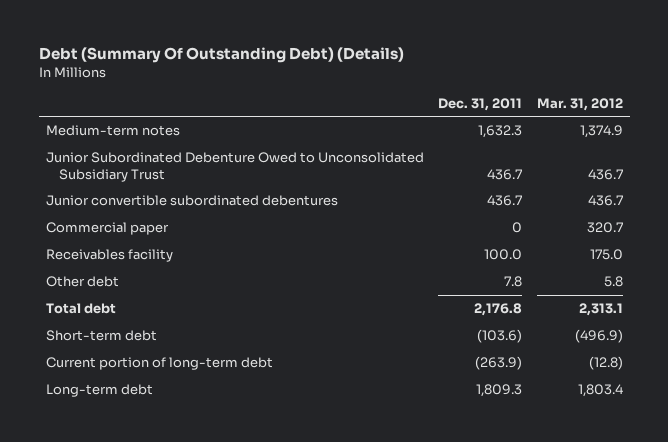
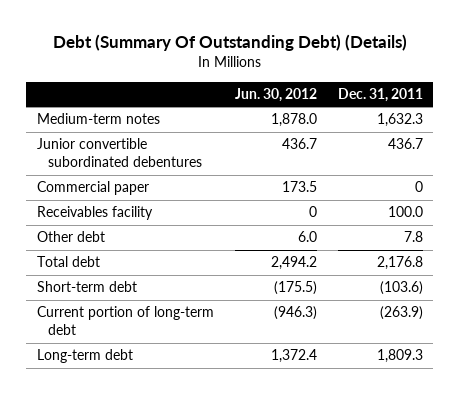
[536,97,623,111] Mar. 31, 2012 -> none
none -> [234,88,317,103] Jun. 30, 2012
[45,152,424,182] Junior Subordinated Debenture Owed to Unconsolidated Subsidiary Trust -> none

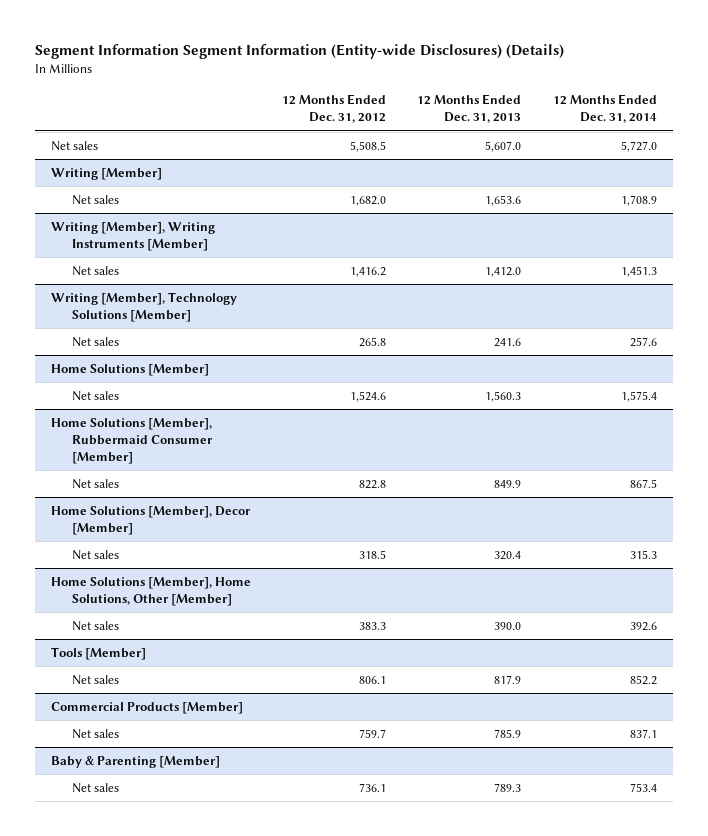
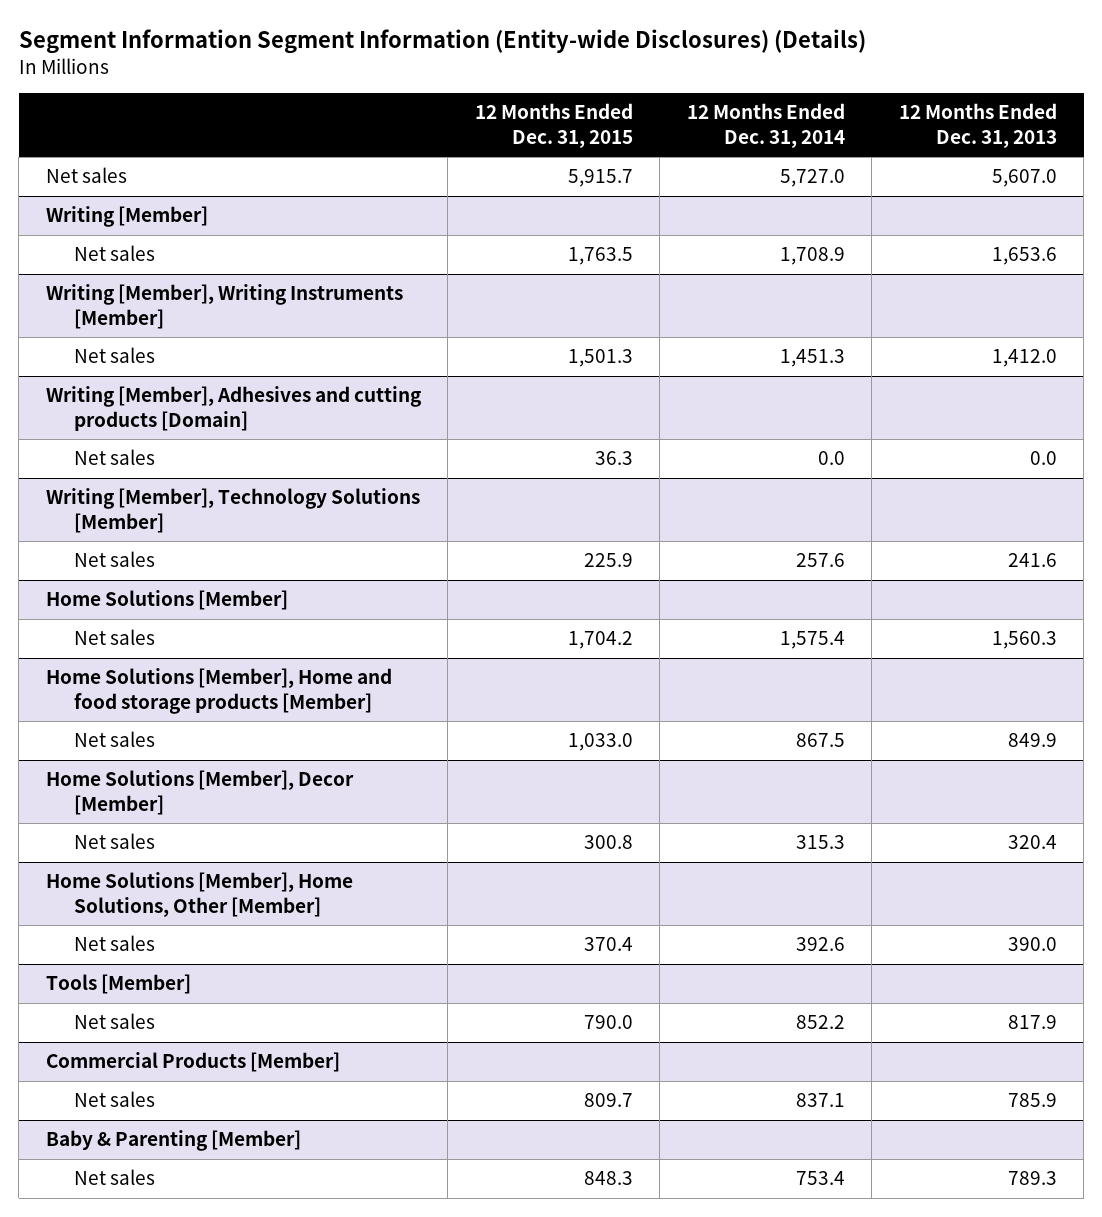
[282,94,387,124] 12 Months Ended Dec. 31, 2012 -> none
none -> [474,103,633,148] 12 Months Ended Dec. 31, 2015
none -> [45,386,422,431] Writing [Member], Adhesives and cutting products [Domain]
none -> [73,449,155,466] Net sales
[50,417,213,464] Home Solutions [Member], Rubbermaid Consumer [Member] -> none
none -> [45,668,392,714] Home Solutions [Member], Home and food storage products [Member]

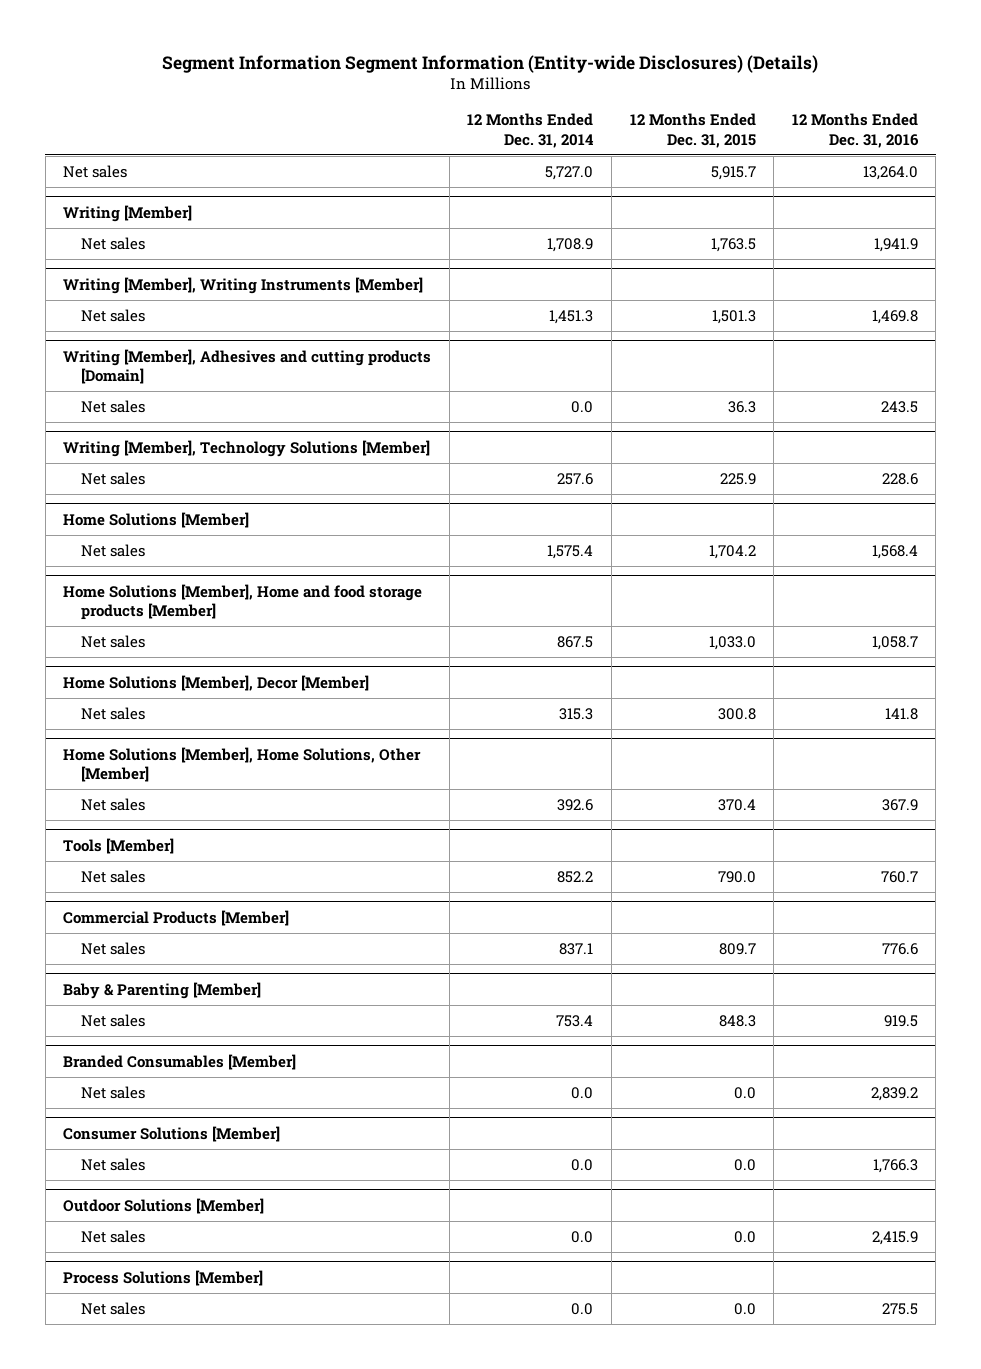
[898,103,1057,148] 12 Months Ended Dec. 31, 2013 -> none
none -> [791,113,919,148] 12 Months Ended Dec. 31, 2016
none -> [63,1053,297,1070] Branded Consumables [Member]
none -> [80,1085,145,1099] Net sales
none -> [63,1125,281,1142] Consumer Solutions [Member]
none -> [80,1157,145,1171] Net sales
none -> [63,1197,265,1214] Outdoor Solutions [Member]
none -> [80,1229,145,1243] Net sales
none -> [63,1269,264,1286] Process Solutions [Member]
none -> [80,1301,145,1315] Net sales

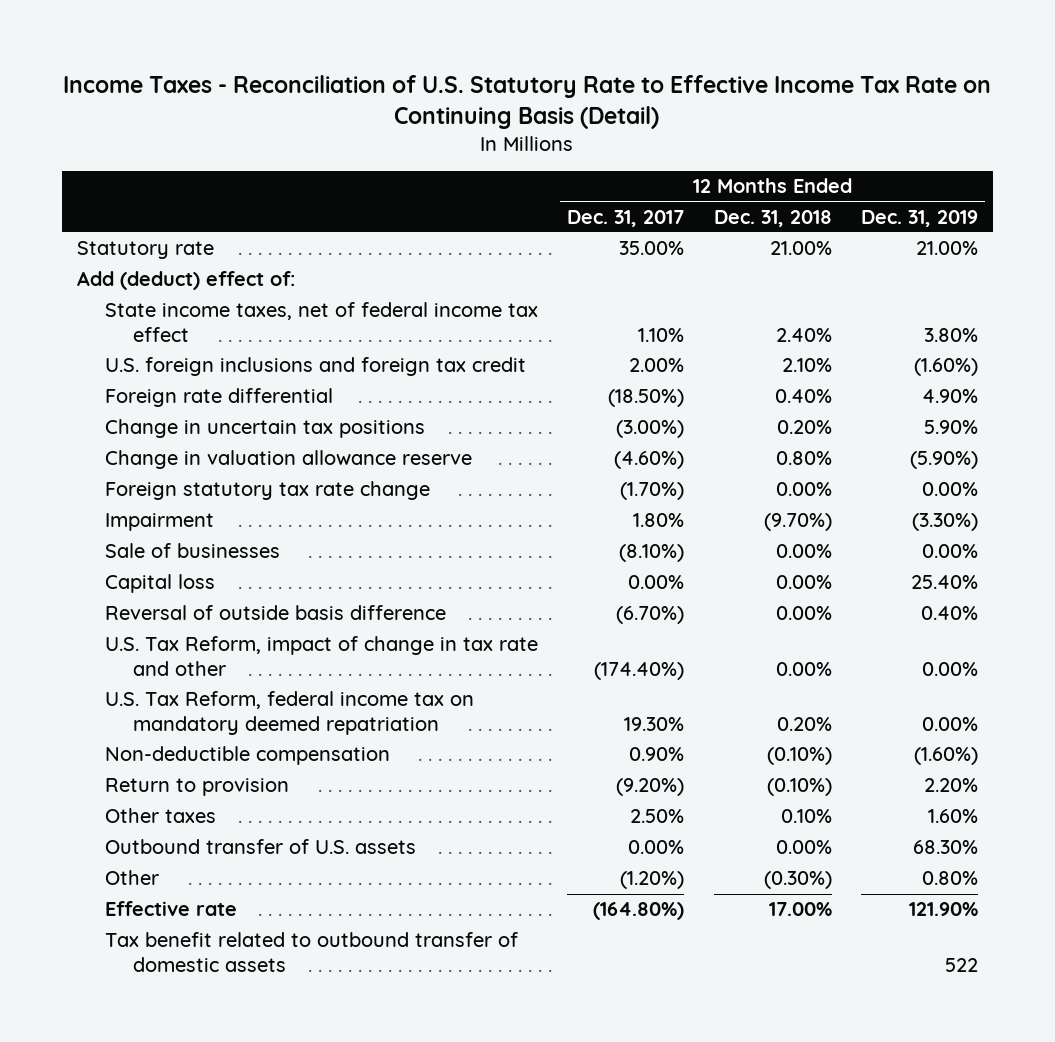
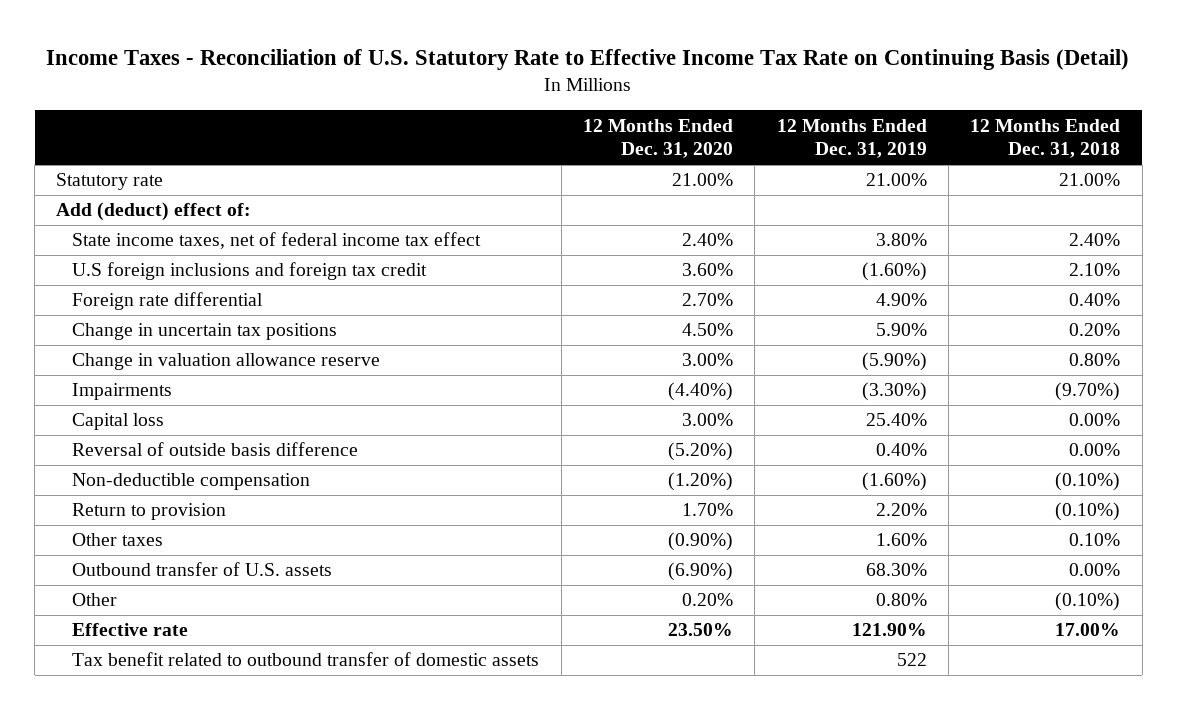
[567,209,685,227] Dec. 31, 2017 -> none
none -> [583,118,734,159] 12 Months Ended Dec. 31, 2020
[104,357,526,377] U.S. foreign inclusions and foreign tax credit -> [72,262,428,281] U.S foreign inclusions and foreign tax credit
[104,481,430,501] Foreign statutory tax rate change -> none
[104,543,280,559] Sale of businesses -> none
[104,513,214,532] Impairment -> [72,383,173,401] Impairments
[104,636,538,677] U.S. Tax Reform, impact of change in tax rate and other -> none
[104,691,474,736] U.S. Tax Reform, federal income tax on mandatory deemed repatriation -> none
[763,871,832,890] (0.30%) -> [1055,592,1121,612] (0.10%)

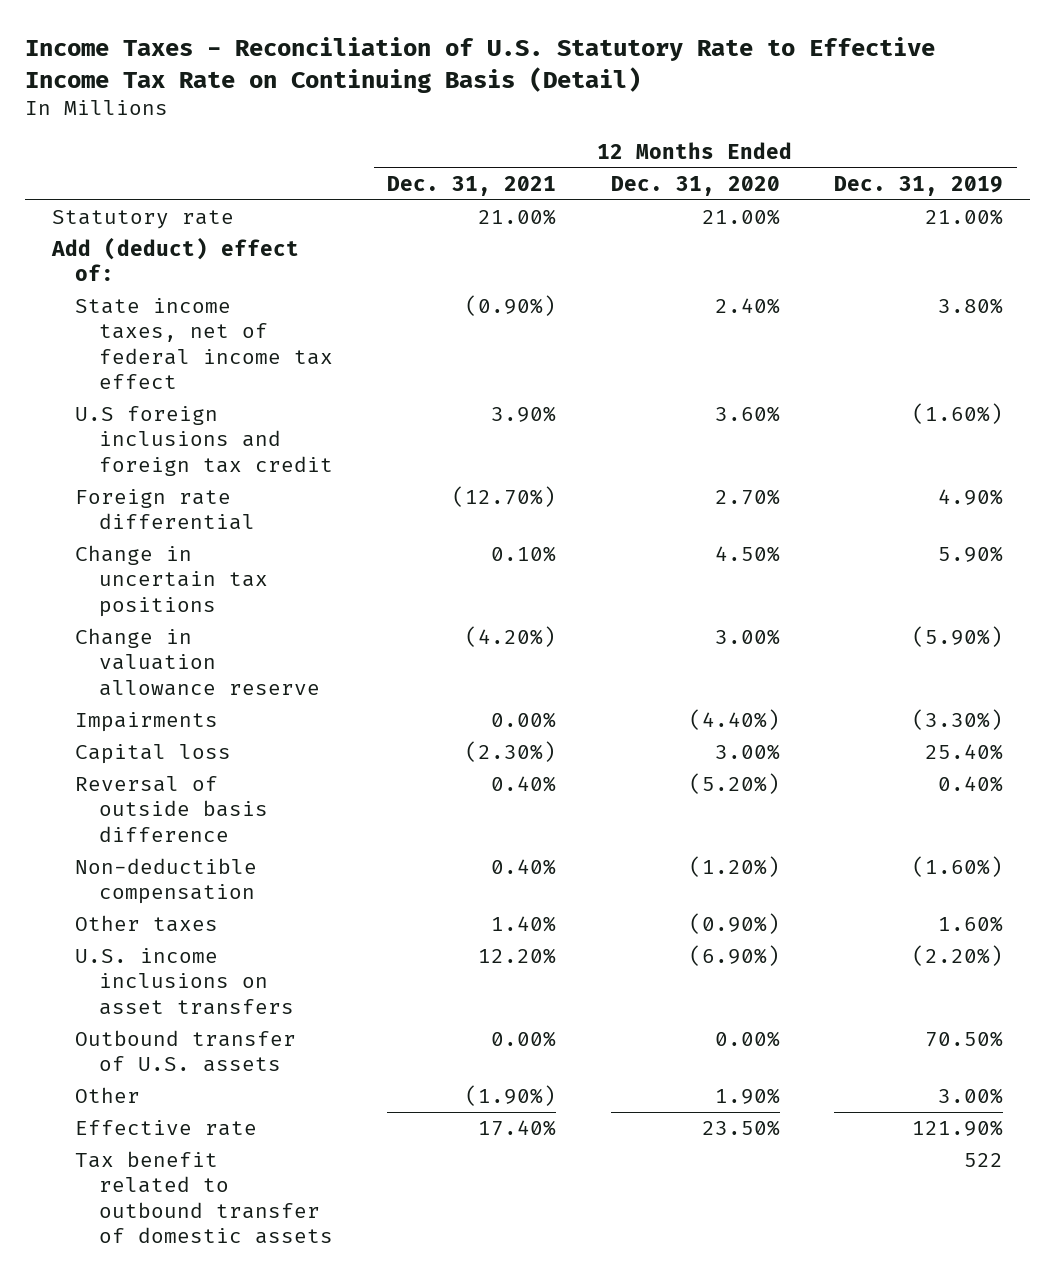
[970,118,1121,159] 12 Months Ended Dec. 31, 2018 -> none
none -> [387,175,557,196] Dec. 31, 2021
[72,503,227,521] Return to provision -> none
none -> [75,948,294,1015] U.S. income inclusions on asset transfers
[668,562,734,582] (6.90%) -> [714,1031,780,1048] 0.00%
[865,563,927,577] 68.30% -> [925,1031,1004,1048] 70.50%
[682,593,734,607] 0.20% -> [714,1088,780,1105] 1.90%
[875,593,927,607] 0.80% -> [938,1088,1004,1105] 3.00%

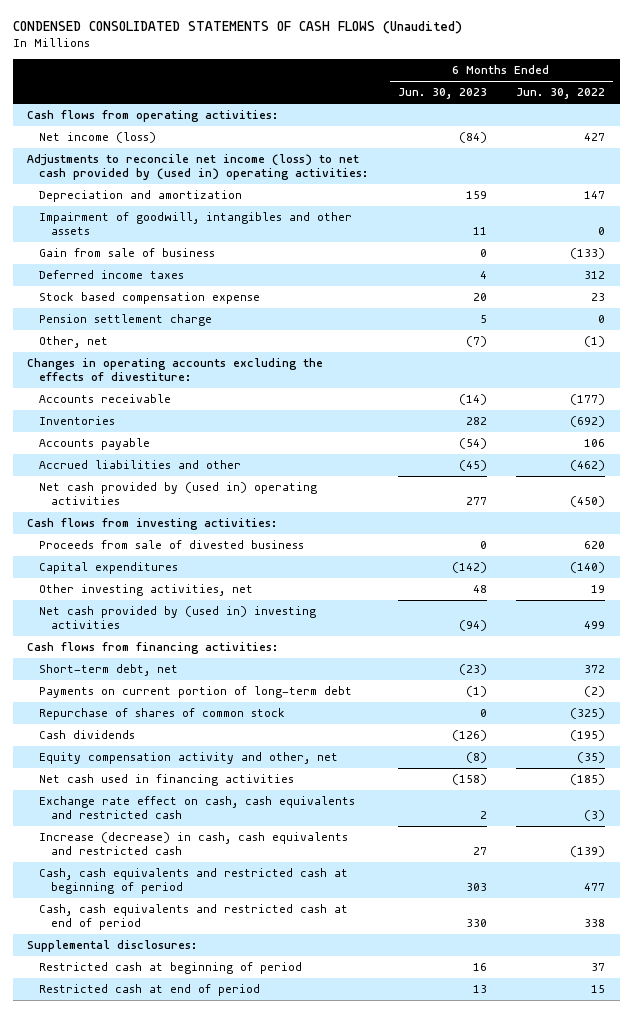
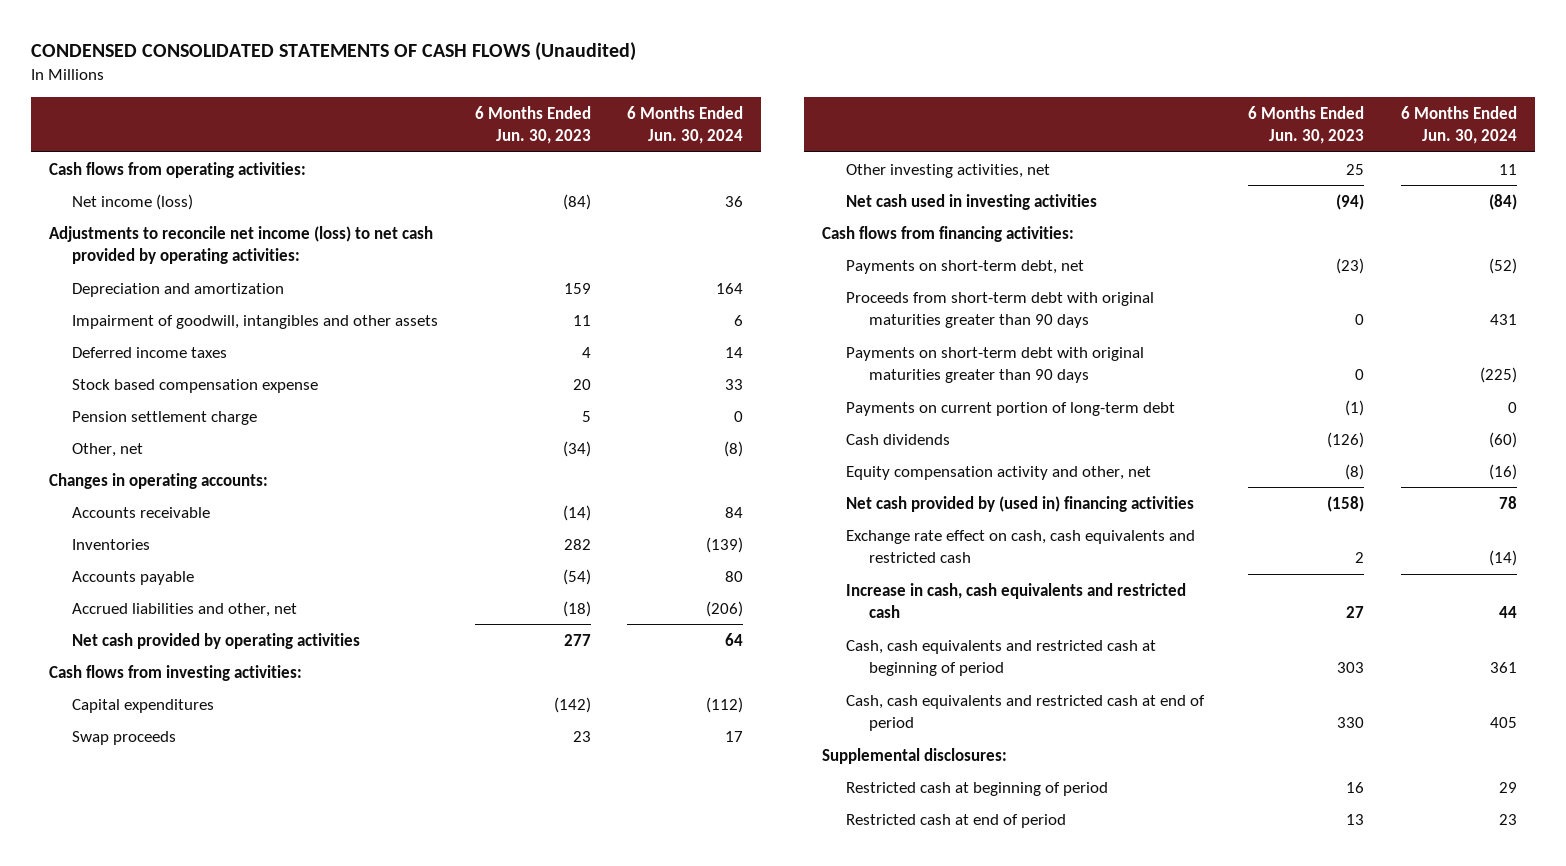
[516,88,606,100] Jun. 30, 2022 -> none
none -> [627,106,744,145] 6 Months Ended Jun. 30, 2024
[27,154,369,181] Adjustments to reconcile net income (loss) to net cash provided by (used in) operating activities: -> [48,225,433,264] Adjustments to reconcile net income (loss) to net cash provided by operating activities:
[39,248,216,258] Gain from sale of business -> none
[465,336,487,348] (7) -> [562,440,591,457] (34)
[27,358,324,382] Changes in operating accounts excluding the effects of divestiture: -> [48,472,268,489] Changes in operating accounts:
[39,460,242,470] Accrued liabilities and other -> [72,602,298,617] Accrued liabilities and other, net
[458,460,487,472] (45) -> [562,600,591,617] (18)
[39,482,318,506] Net cash provided by (used in) operating activities -> [72,632,361,649] Net cash provided by operating activities
[39,540,305,550] Proceeds from sale of divested business -> none
none -> [72,730,177,745] Swap proceeds
[472,585,487,594] 48 -> [1346,163,1365,175] 25
[39,606,317,630] Net cash provided by (used in) investing activities -> [845,193,1097,210] Net cash used in investing activities
[39,664,179,677] Short-term debt, net -> [845,259,1084,274] Payments on short-term debt, net
none -> [845,291,1154,328] Proceeds from short-term debt with original maturities greater than 90 days
none -> [845,346,1144,383] Payments on short-term debt with original maturities greater than 90 days
[39,708,286,721] Repurchase of shares of common stock -> none
[39,774,295,787] Net cash used in financing activities -> [845,495,1194,512] Net cash provided by (used in) financing activities
[39,832,349,856] Increase (decrease) in cash, cash equivalents and restricted cash -> [845,582,1186,618] Increase in cash, cash equivalents and restricted cash

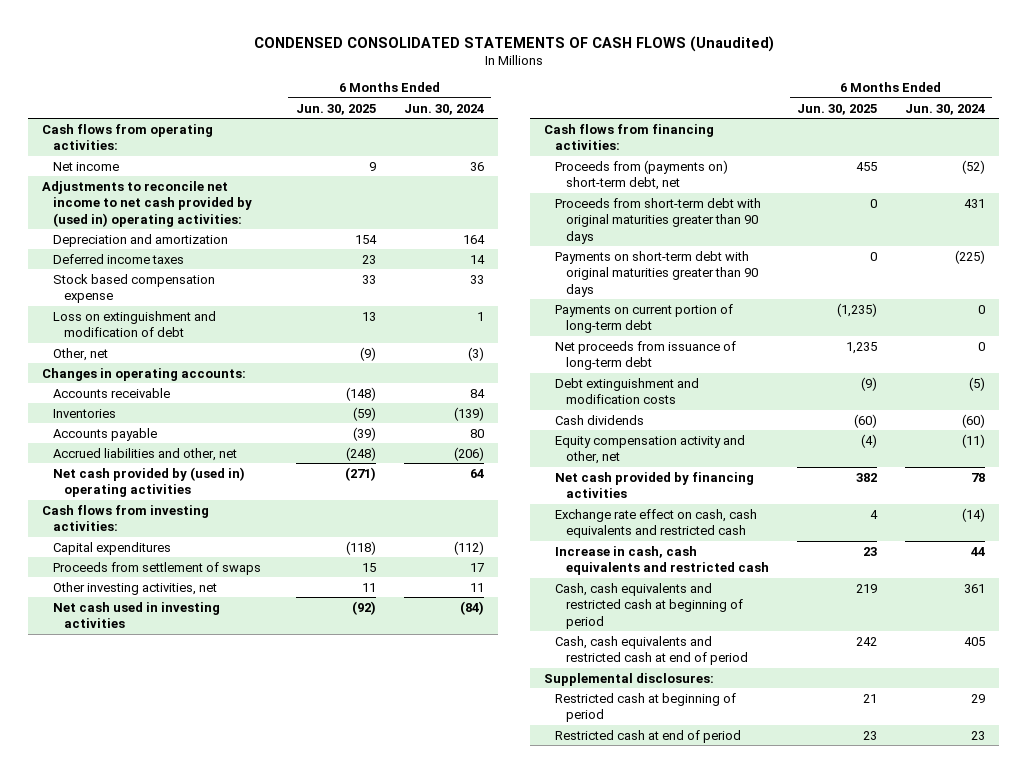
[474,106,591,145] 6 Months Ended Jun. 30, 2023 -> none
none -> [295,103,376,115] Jun. 30, 2025
[72,193,194,210] Net income (loss) -> [53,161,120,171] Net income
[48,225,433,264] Adjustments to reconcile net income (loss) to net cash provided by operating activities: -> [42,180,253,227] Adjustments to reconcile net income to net cash provided by (used in) operating activities:
[72,314,439,329] Impairment of goodwill, intangibles and other assets -> none
[72,410,258,425] Pension settlement charge -> none
none -> [53,310,217,338] Loss on extinguishment and modification of debt
[724,440,744,457] (8) -> [467,346,484,361] (3)
[72,632,361,649] Net cash provided by operating activities -> [53,466,246,498] Net cash provided by (used in) operating activities
[72,730,177,745] Swap proceeds -> [53,561,262,575] Proceeds from settlement of swaps
[845,259,1084,274] Payments on short-term debt, net -> [554,159,728,191] Proceeds from (payments on) short-term debt, net
none -> [554,340,736,371] Net proceeds from issuance of long-term debt
none -> [554,377,699,405] Debt extinguishment and modification costs
[1488,463,1517,480] (16) -> [962,433,986,448] (11)
[845,495,1194,512] Net cash provided by (used in) financing activities -> [554,471,754,499] Net cash provided by financing activities

